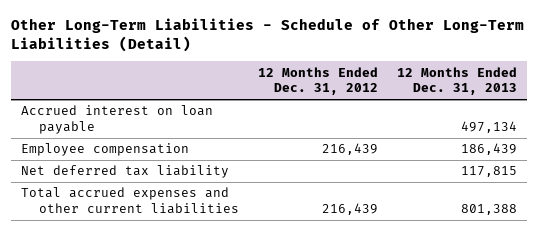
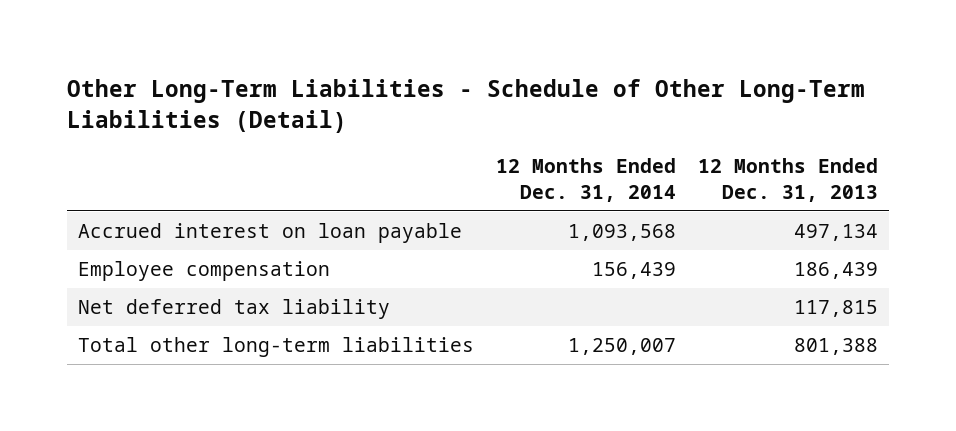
[257,66,378,96] 12 Months Ended Dec. 31, 2012 -> none
none -> [496,158,677,202] 12 Months Ended Dec. 31, 2014
[20,187,239,214] Total accrued expenses and other current liabilities -> [78,337,475,358] Total other long-term liabilities

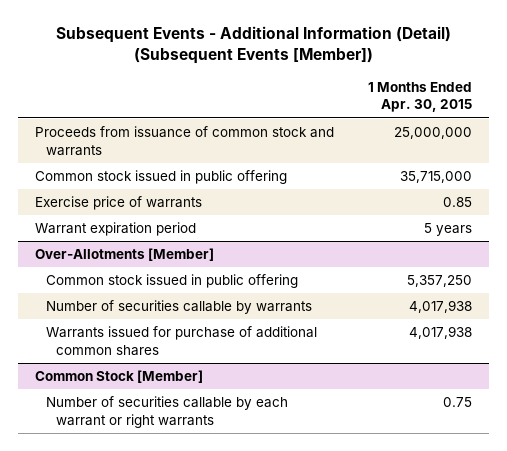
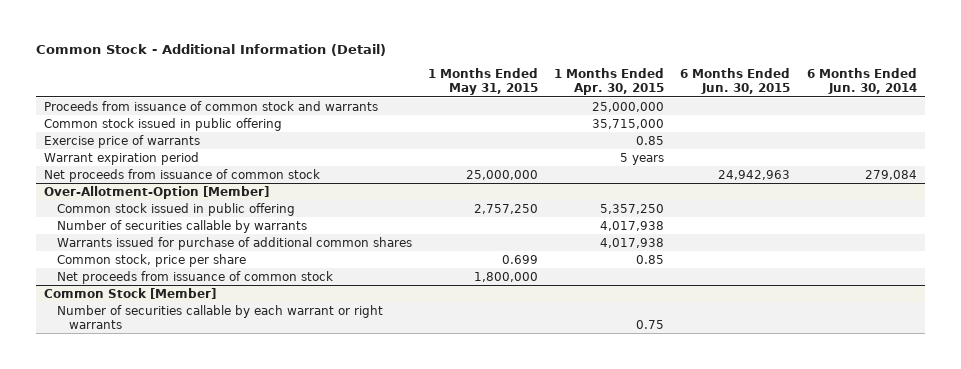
[55,26,451,65] Subsequent Events - Additional Information (Detail) (Subsequent Events [Member]) -> [36,44,387,57] Common Stock - Additional Information (Detail)
none -> [427,68,538,96] 1 Months Ended May 31, 2015
none -> [680,68,791,95] 6 Months Ended Jun. 30, 2015
none -> [806,68,917,95] 6 Months Ended Jun. 30, 2014
none -> [44,168,321,182] Net proceeds from issuance of common stock
[35,248,215,262] Over-Allotments [Member] -> [44,185,270,199] Over-Allotment-Option [Member]
none -> [56,253,246,267] Common stock, price per share
none -> [56,270,333,284] Net proceeds from issuance of common stock

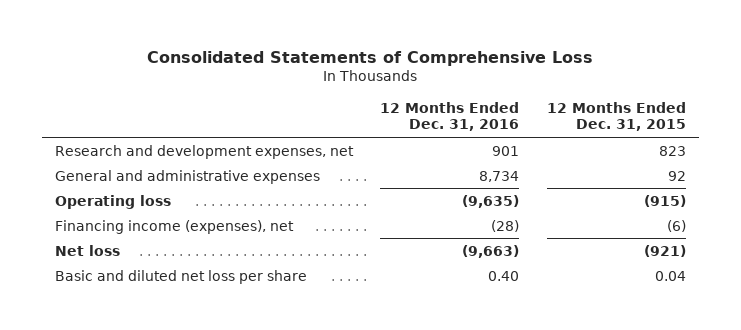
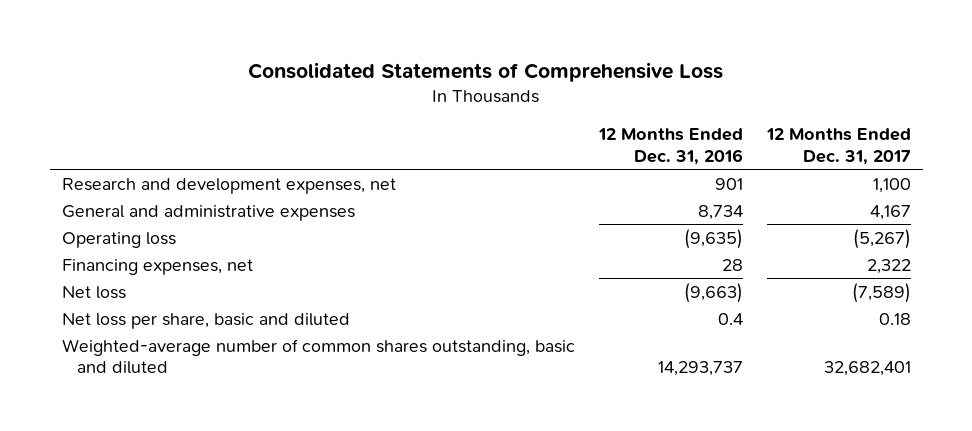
[546,101,686,132] 12 Months Ended Dec. 31, 2015 -> none
none -> [765,128,911,165] 12 Months Ended Dec. 31, 2017
[55,219,295,234] Financing income (expenses), net -> [61,258,253,275] Financing expenses, net
[491,219,520,232] (28) -> [721,258,743,271] 28
[55,269,308,284] Basic and diluted net loss per share -> [61,312,350,329] Net loss per share, basic and diluted
[488,270,520,281] 0.40 -> [717,312,743,325] 0.4
none -> [61,338,575,375] Weighted-average number of common shares outstanding, basic and diluted

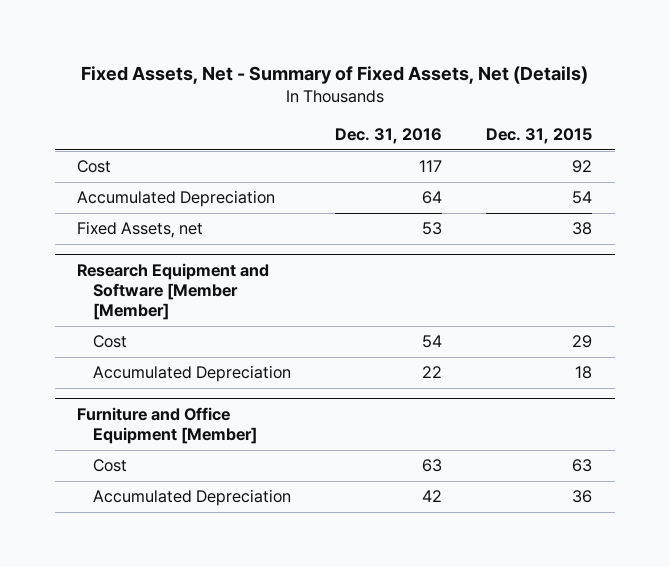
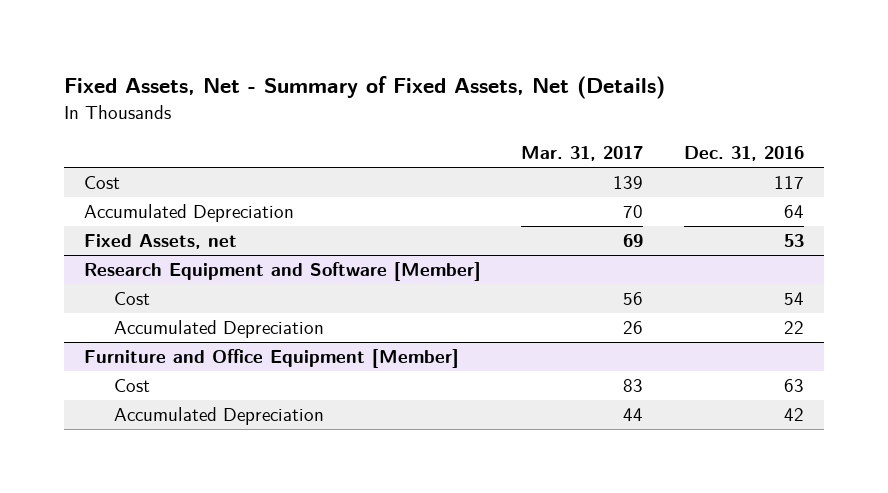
[486,127,593,144] Dec. 31, 2015 -> none
none -> [521,146,644,162] Mar. 31, 2017
[77,262,270,321] Research Equipment and Software [Member [Member] -> [83,262,481,282] Research Equipment and Software [Member]

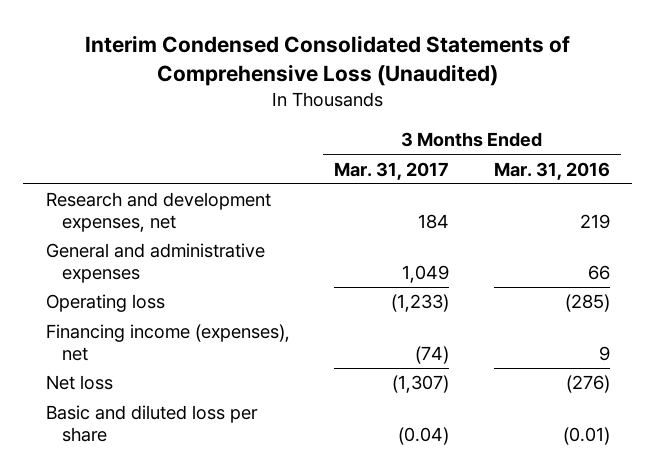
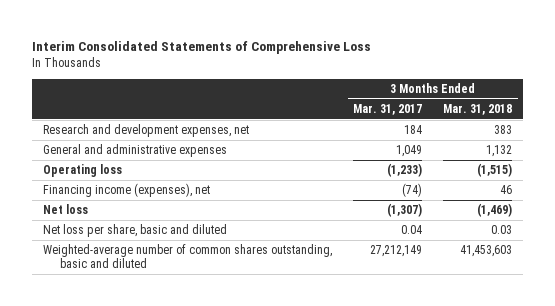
[84,35,570,87] Interim Condensed Consolidated Statements of Comprehensive Loss (Unaudited) -> [32,40,372,54] Interim Consolidated Statements of Comprehensive Loss
[493,161,610,180] Mar. 31, 2016 -> none
none -> [443,103,513,115] Mar. 31, 2018
[45,405,258,442] Basic and diluted loss per share -> [42,224,227,238] Net loss per share, basic and diluted
[398,426,450,445] (0.04) -> [401,225,423,235] 0.04
none -> [42,244,332,269] Weighted-average number of common shares outstanding, basic and diluted

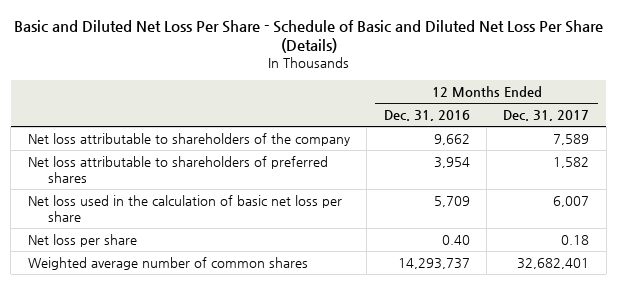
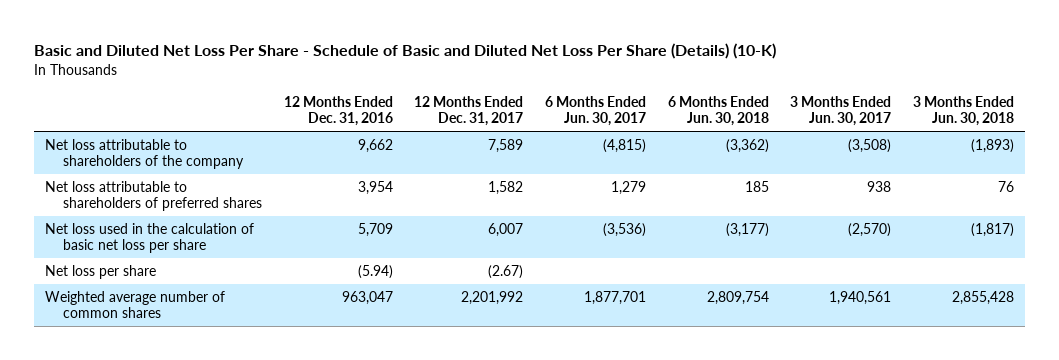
[13,19,603,54] Basic and Diluted Net Loss Per Share - Schedule of Basic and Diluted Net Loss Per Share (Details) -> [34,42,777,59] Basic and Diluted Net Loss Per Share - Schedule of Basic and Diluted Net Loss Per Share (Details) (10-K)
none -> [544,95,646,127] 6 Months Ended Jun. 30, 2017
none -> [667,95,769,127] 6 Months Ended Jun. 30, 2018
none -> [790,95,892,127] 3 Months Ended Jun. 30, 2017
none -> [912,95,1014,127] 3 Months Ended Jun. 30, 2018
[441,234,470,245] 0.40 -> [357,264,393,279] (5.94)
[561,234,590,245] 0.18 -> [488,264,524,279] (2.67)
[397,257,470,269] 14,293,737 -> [341,290,393,305] 963,047
[517,257,590,269] 32,682,401 -> [461,290,524,305] 2,201,992

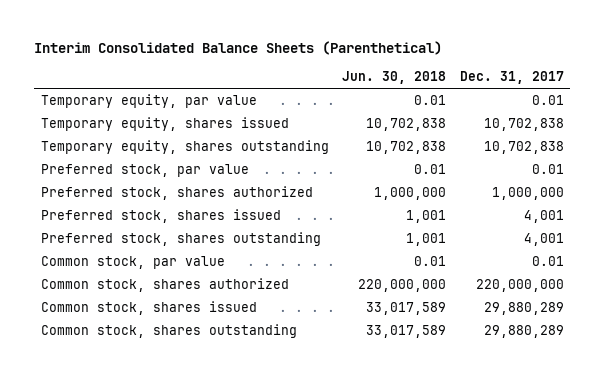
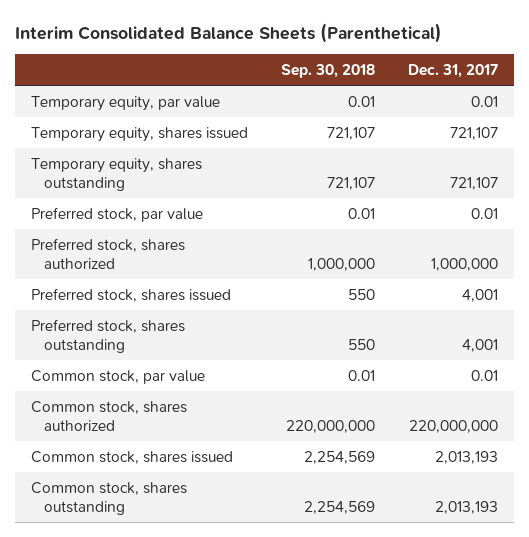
[342,71,447,85] Jun. 30, 2018 -> none
none -> [280,63,375,78] Sep. 30, 2018
[483,117,564,131] 10,702,838 -> [449,126,498,140] 721,107
[483,140,564,154] 10,702,838 -> [449,176,498,190] 721,107
[483,301,564,315] 29,880,289 -> [434,450,498,464] 2,013,193
[483,324,564,338] 29,880,289 -> [434,500,498,514] 2,013,193

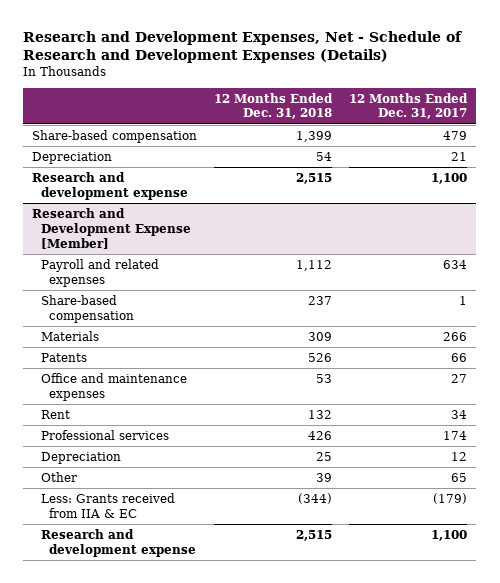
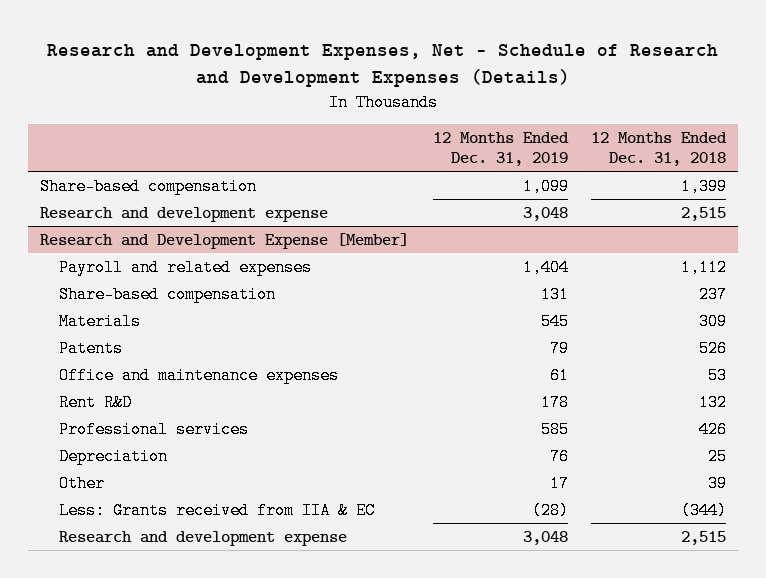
[349,92,469,120] 12 Months Ended Dec. 31, 2017 -> none
none -> [432,131,569,167] 12 Months Ended Dec. 31, 2019
[32,151,113,164] Depreciation -> none
[40,409,70,419] Rent -> [58,393,132,411] Rent R&D

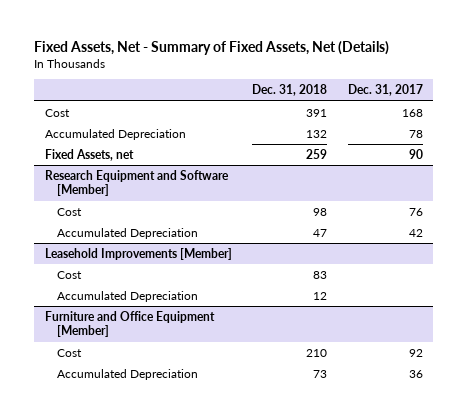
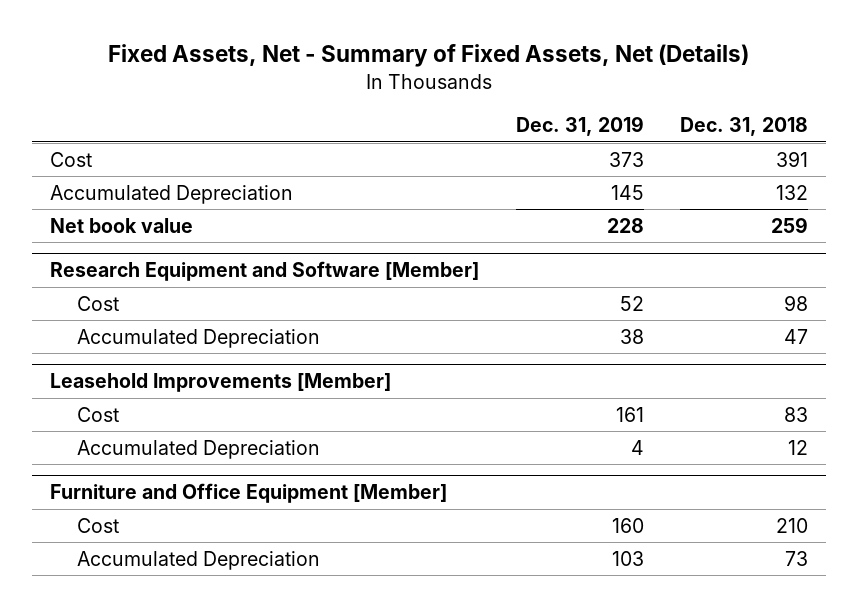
[347,84,423,97] Dec. 31, 2017 -> none
none -> [515,116,644,137] Dec. 31, 2019
[44,148,134,161] Fixed Assets, net -> [50,217,194,233] Net book value

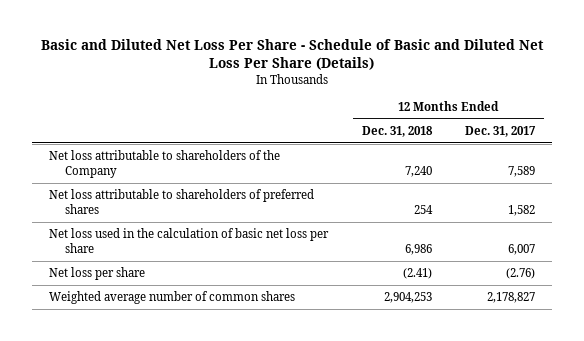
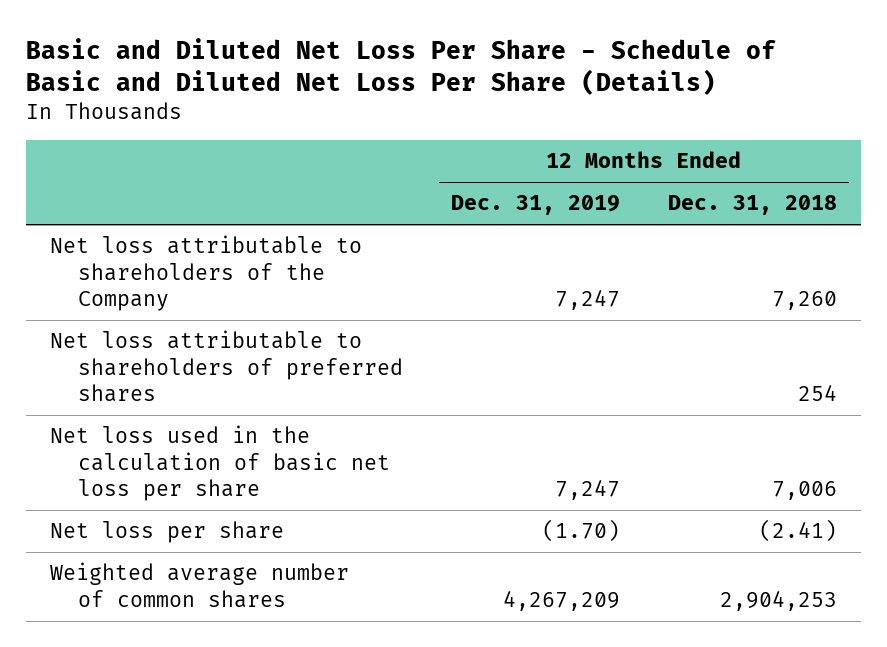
[465,126,537,138] Dec. 31, 2017 -> none
none -> [451,195,621,216] Dec. 31, 2019
[404,165,432,177] 7,240 -> [772,291,838,311] 7,260
[404,243,432,255] 6,986 -> [772,481,838,501] 7,006

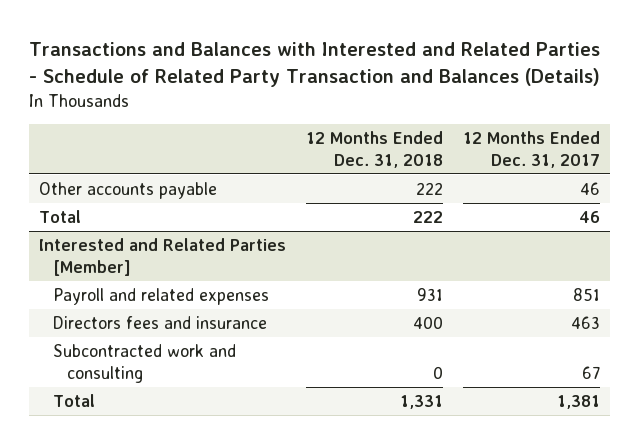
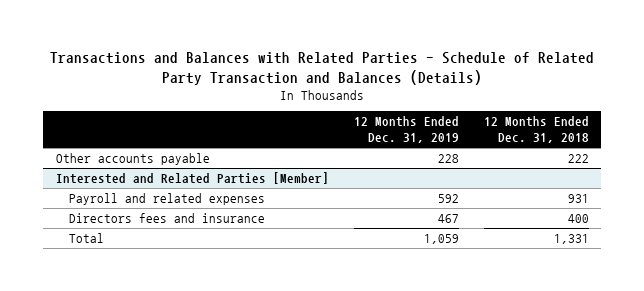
[29,42,601,88] Transactions and Balances with Interested and Related Parties - Schedule of Related Party Transaction and Balances (Details) -> [50,52,595,85] Transactions and Balances with Related Parties - Schedule of Related Party Transaction and Balances (Details)
[462,130,600,168] 12 Months Ended Dec. 31, 2017 -> none
none -> [353,116,459,144] 12 Months Ended Dec. 31, 2019
[39,209,82,223] Total -> none
[52,343,236,383] Subcontracted work and consulting -> none

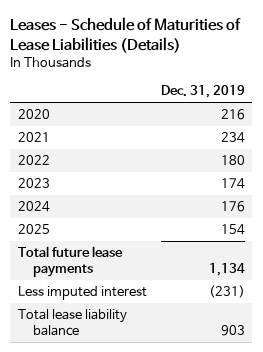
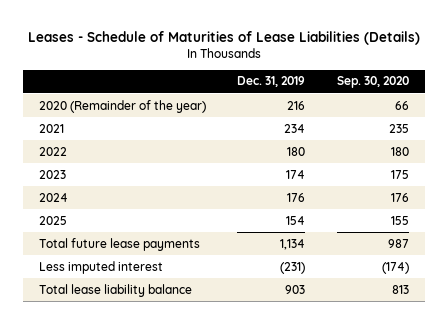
none -> [336,76,409,89] Sep. 30, 2020
[17,108,50,119] 2020 -> [39,99,207,113] 2020 (Remainder of the year)

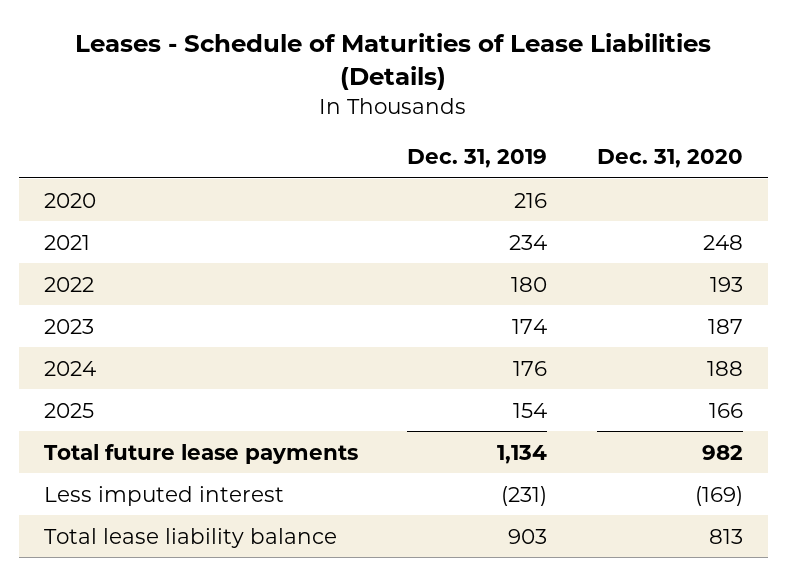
[336,76,409,89] Sep. 30, 2020 -> none
none -> [596,149,743,169] Dec. 31, 2020
[39,99,207,113] 2020 (Remainder of the year) -> [43,192,96,208] 2020

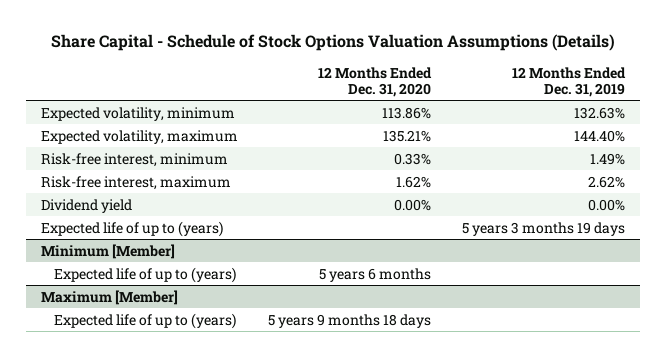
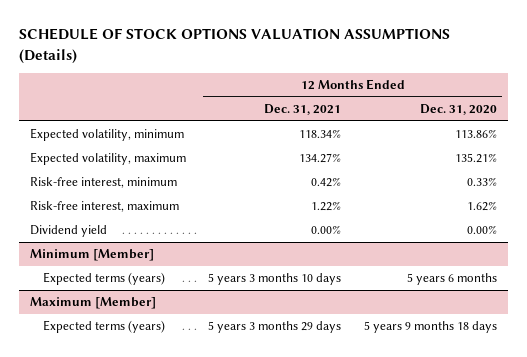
[50,34,615,52] Share Capital - Schedule of Stock Options Valuation Assumptions (Details) -> [18,28,450,64] SCHEDULE OF STOCK OPTIONS VALUATION ASSUMPTIONS (Details)
[511,66,626,97] 12 Months Ended Dec. 31, 2019 -> none
none -> [264,104,342,116] Dec. 31, 2021
[40,220,223,237] Expected life of up to (years) -> none
[54,266,237,283] Expected life of up to (years) -> [43,272,166,286] Expected terms (years)
[54,312,237,329] Expected life of up to (years) -> [43,320,166,334] Expected terms (years)

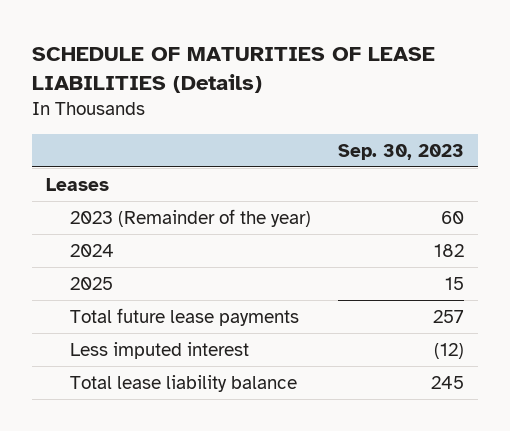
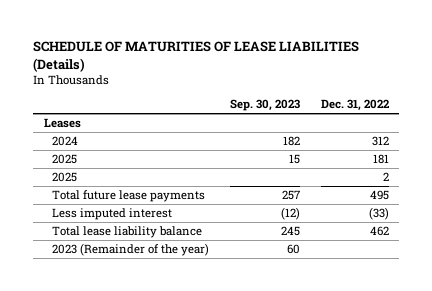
none -> [320,99,389,112] Dec. 31, 2022
none -> [52,171,78,182] 2025
[70,208,312,227] 2023 (Remainder of the year) -> [52,242,210,256] 2023 (Remainder of the year)

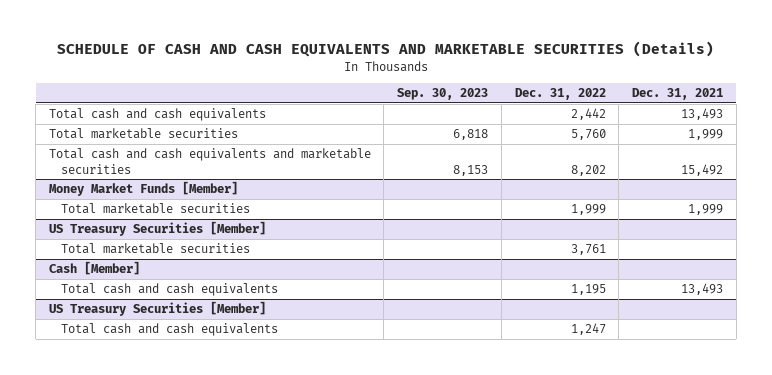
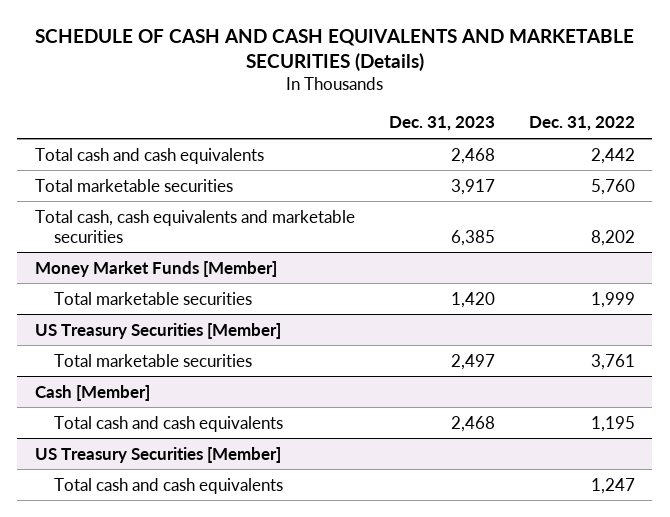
[397,88,489,101] Sep. 30, 2023 -> none
[631,88,723,101] Dec. 31, 2021 -> none
none -> [388,116,495,132] Dec. 31, 2023
[48,148,371,174] Total cash and cash equivalents and marketable securities -> [34,209,355,243] Total cash, cash equivalents and marketable securities

